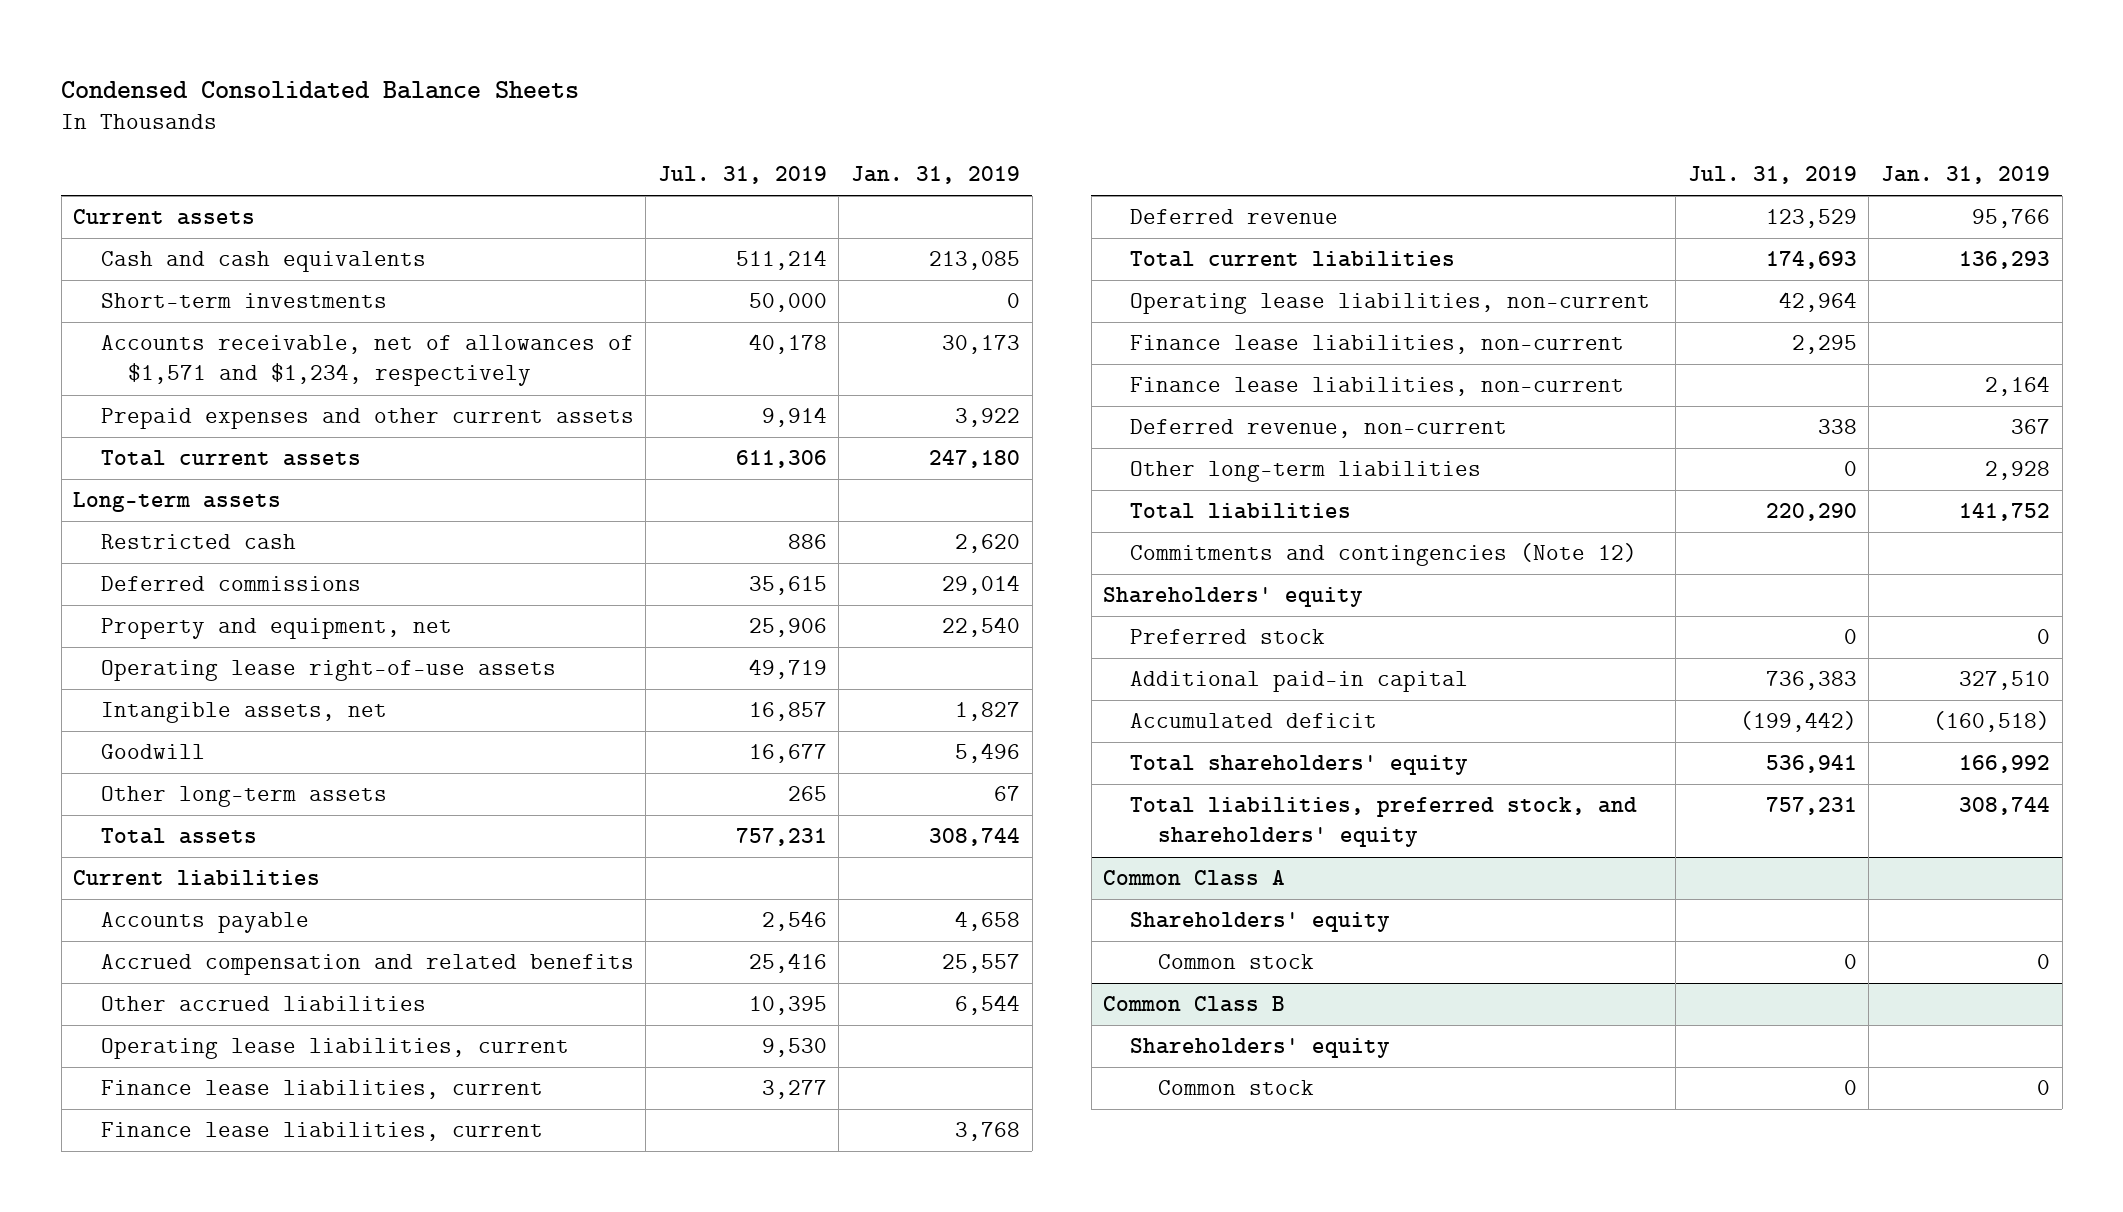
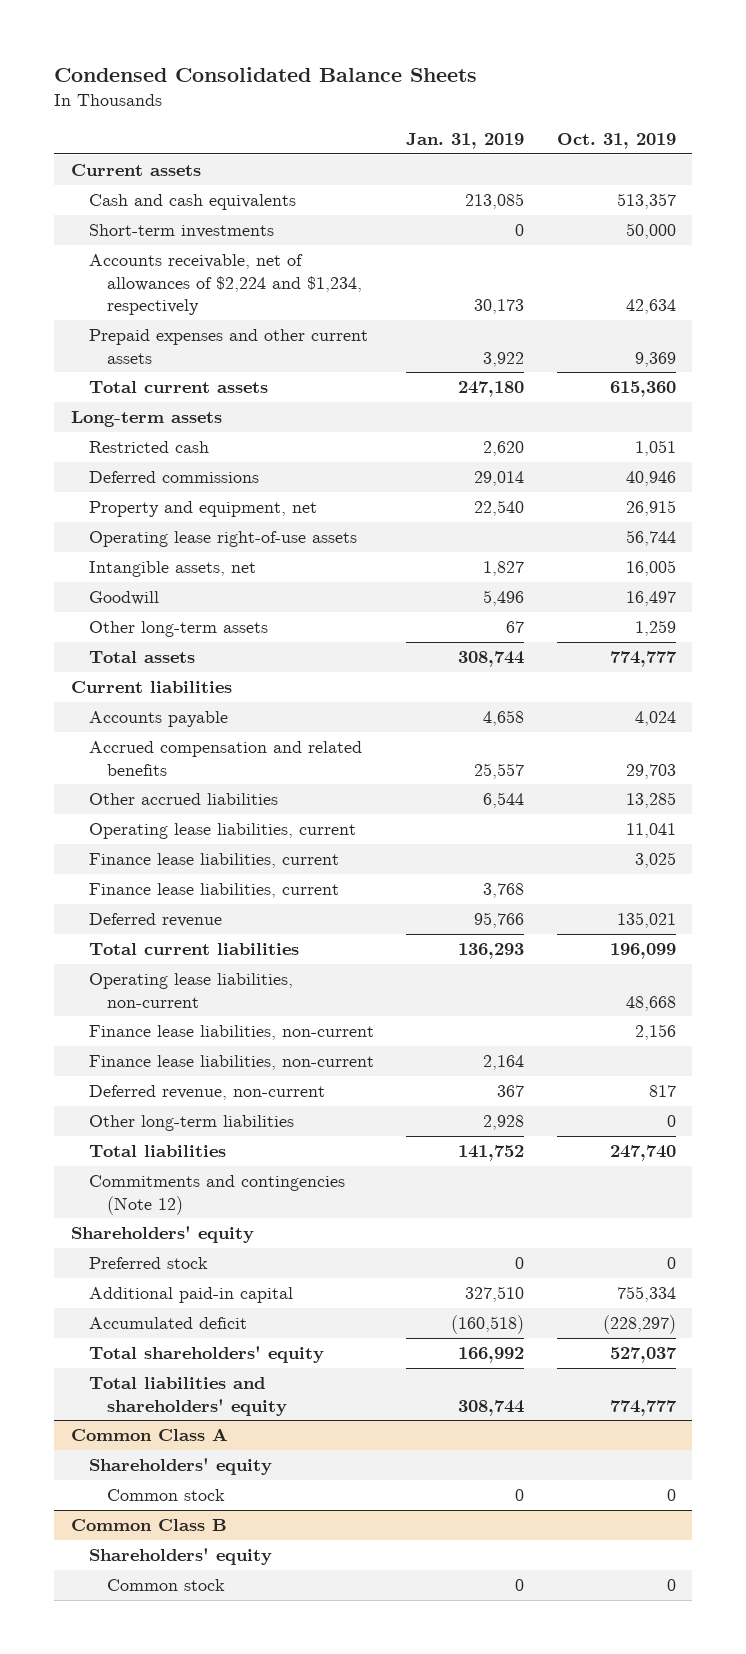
[657,166,827,185] Jul. 31, 2019 -> none
none -> [556,133,676,150] Oct. 31, 2019
[100,335,634,387] Accounts receivable, net of allowances of $1,571 and $1,234, respectively -> [89,253,363,316] Accounts receivable, net of allowances of $2,224 and $1,234, respectively
[1130,797,1638,848] Total liabilities, preferred stock, and shareholders' equity -> [89,1376,288,1416] Total liabilities and shareholders' equity

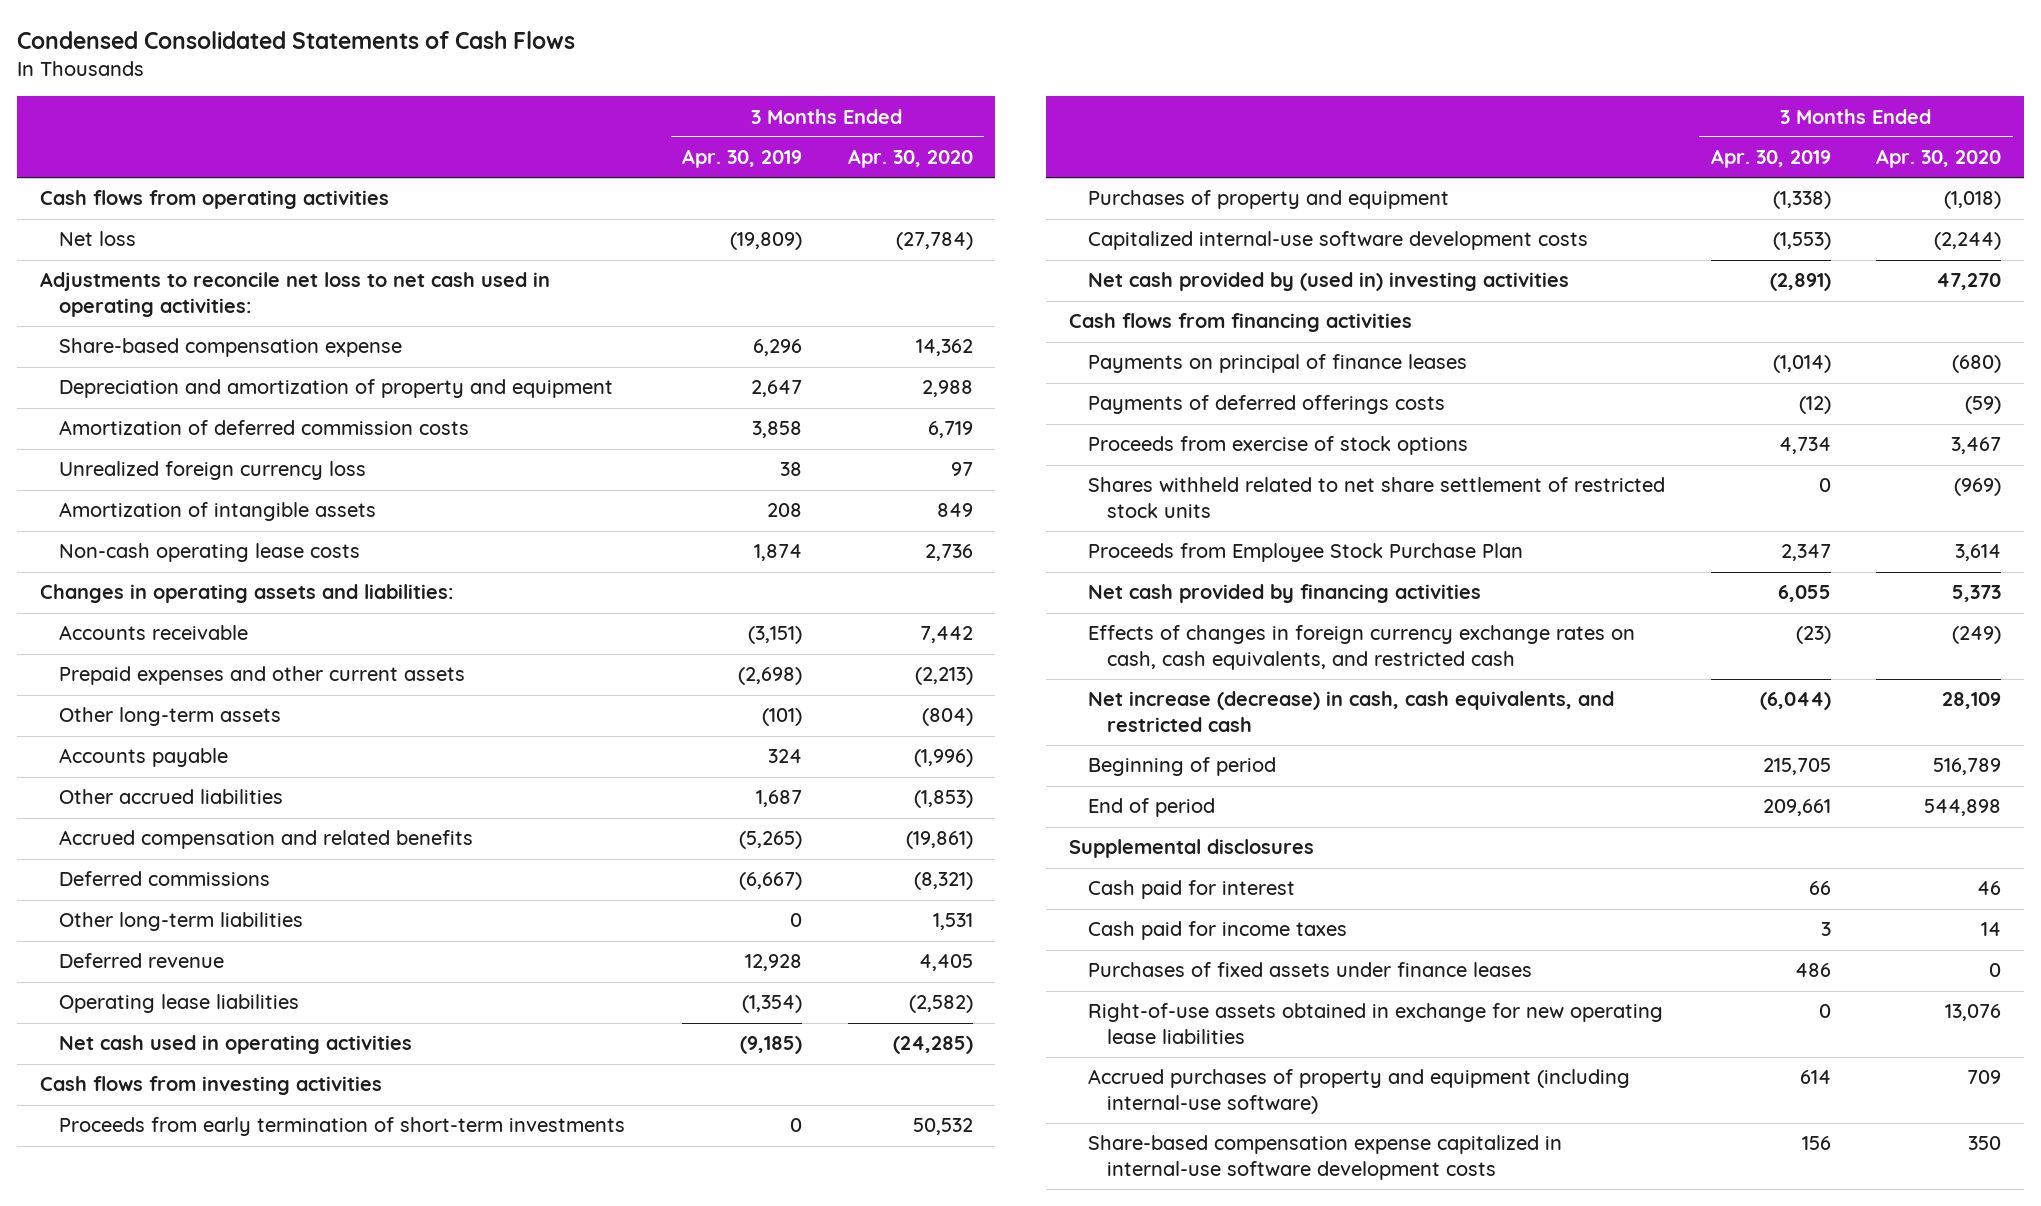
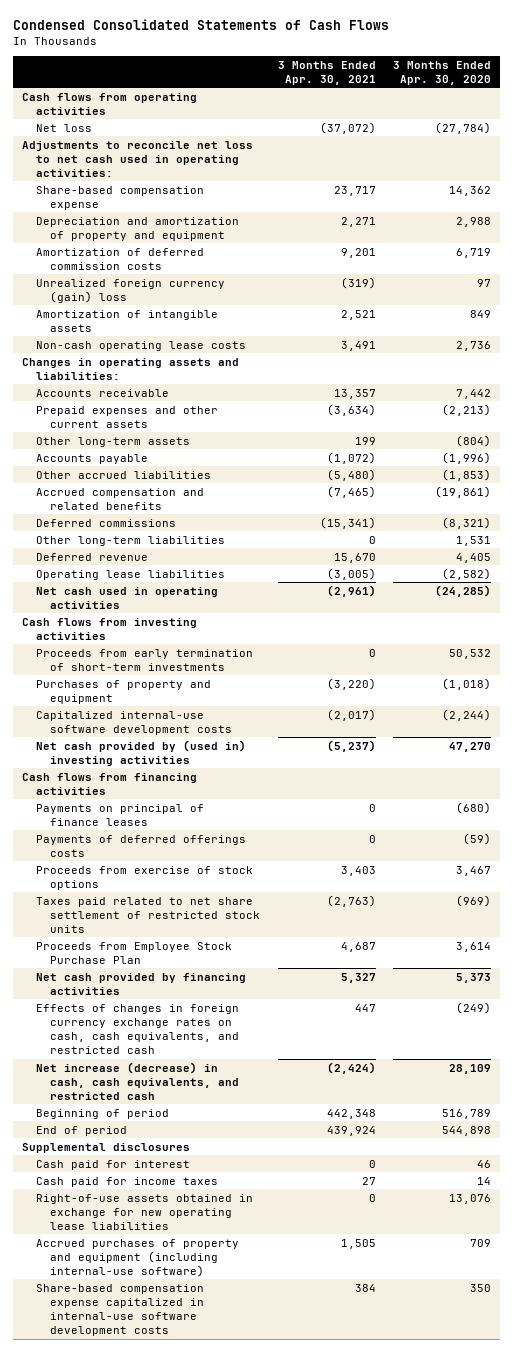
[682,149,803,169] Apr. 30, 2019 -> none
none -> [277,60,376,85] 3 Months Ended Apr. 30, 2021
[59,461,367,481] Unrealized foreign currency loss -> [35,278,225,303] Unrealized foreign currency (gain) loss
[1087,477,1665,518] Shares withheld related to net share settlement of restricted stock units -> [35,896,261,933] Taxes paid related to net share settlement of restricted stock units
[1087,962,1532,978] Purchases of fixed assets under finance leases -> none

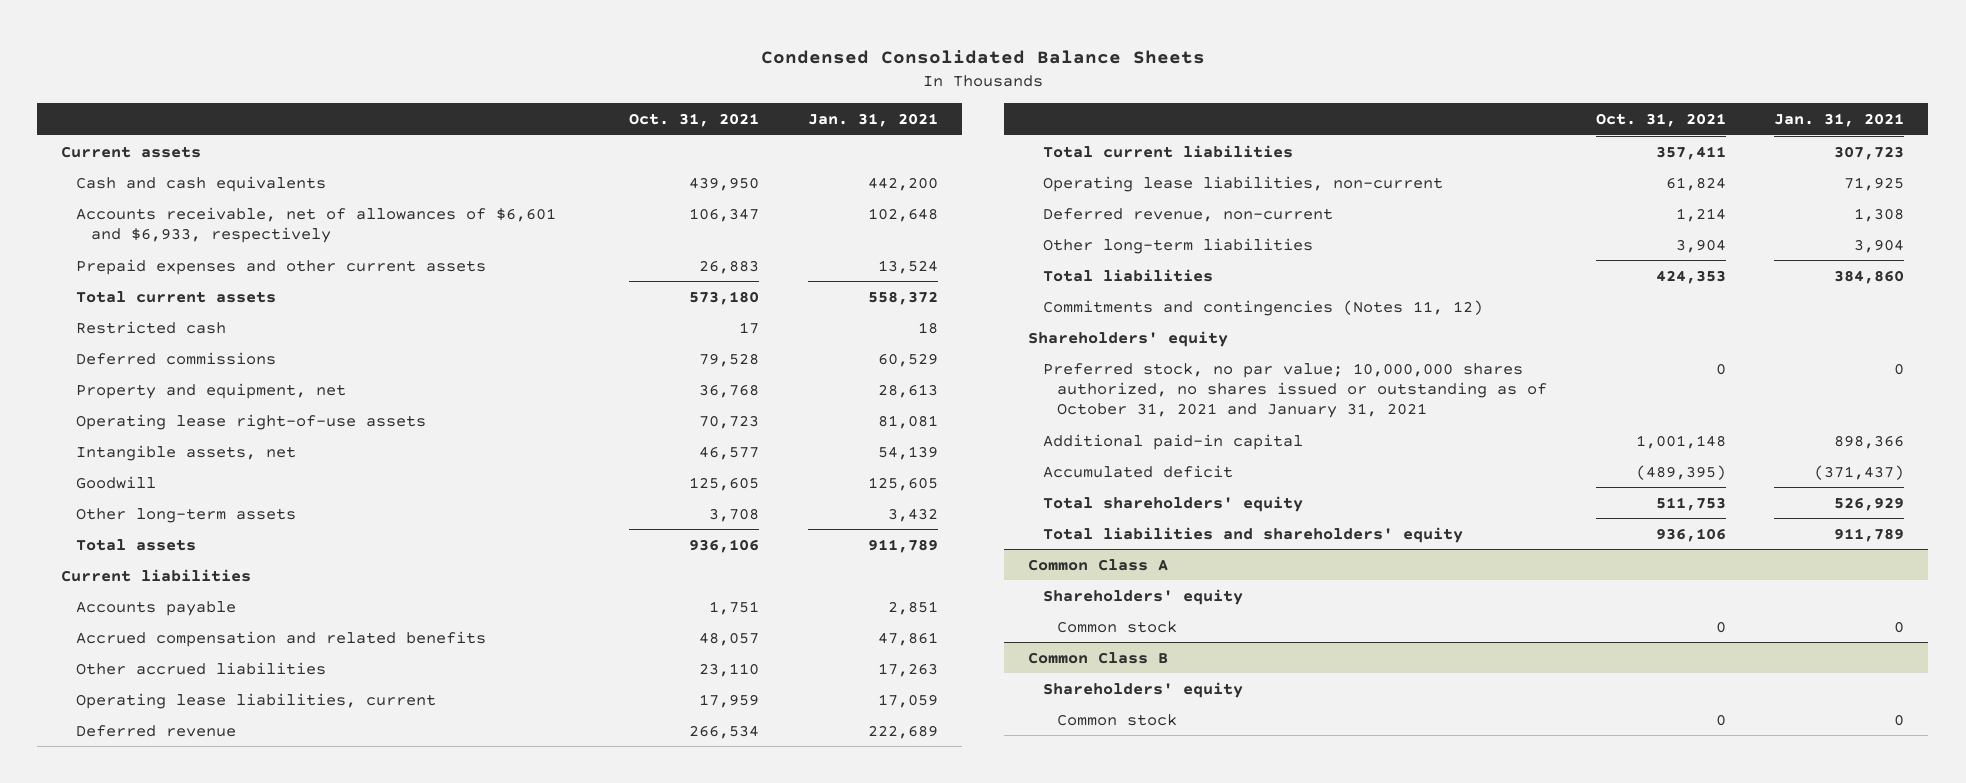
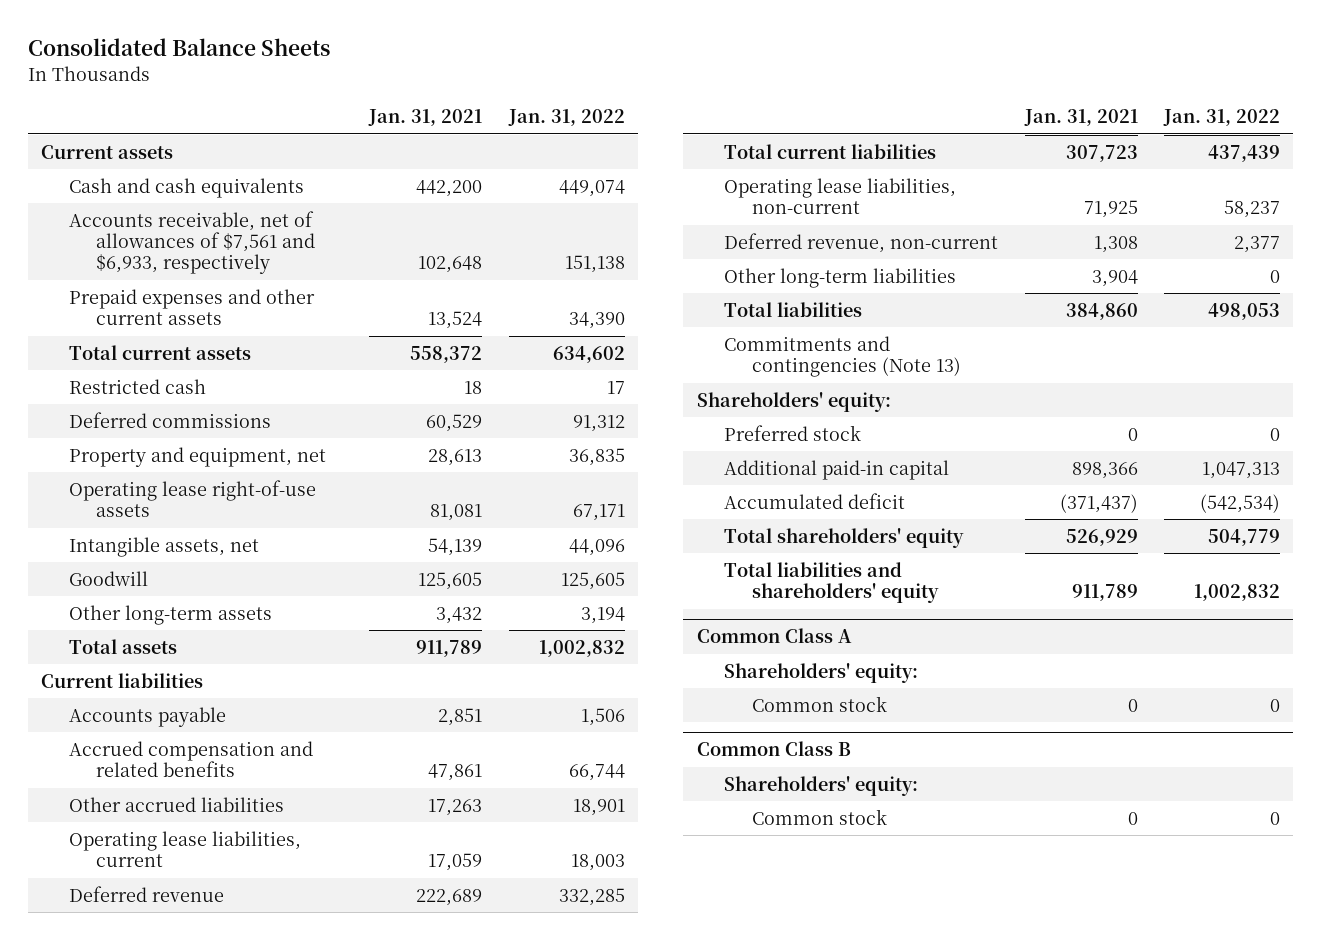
[760,50,1205,65] Condensed Consolidated Balance Sheets -> [28,38,331,57] Consolidated Balance Sheets
[629,112,760,127] Oct. 31, 2021 -> none
none -> [507,109,625,127] Jan. 31, 2022
[76,206,557,244] Accounts receivable, net of allowances of $6,601 and $6,933, respectively -> [68,210,316,275] Accounts receivable, net of allowances of $7,561 and $6,933, respectively
[1042,299,1483,316] Commitments and contingencies (Notes 11, 12) -> [724,335,961,377] Commitments and contingencies (Note 13)
[1028,330,1229,347] Shareholders' equity -> [696,391,891,412] Shareholders' equity:
[1042,362,1548,419] Preferred stock, no par value; 10,000,000 shares authorized, no shares issued or outstanding as of October 31, 2021 and January 31, 2021 -> [724,424,862,441] Preferred stock
[1042,588,1243,605] Shareholders' equity -> [724,662,919,683] Shareholders' equity:
[1042,681,1243,698] Shareholders' equity -> [724,775,919,796] Shareholders' equity:

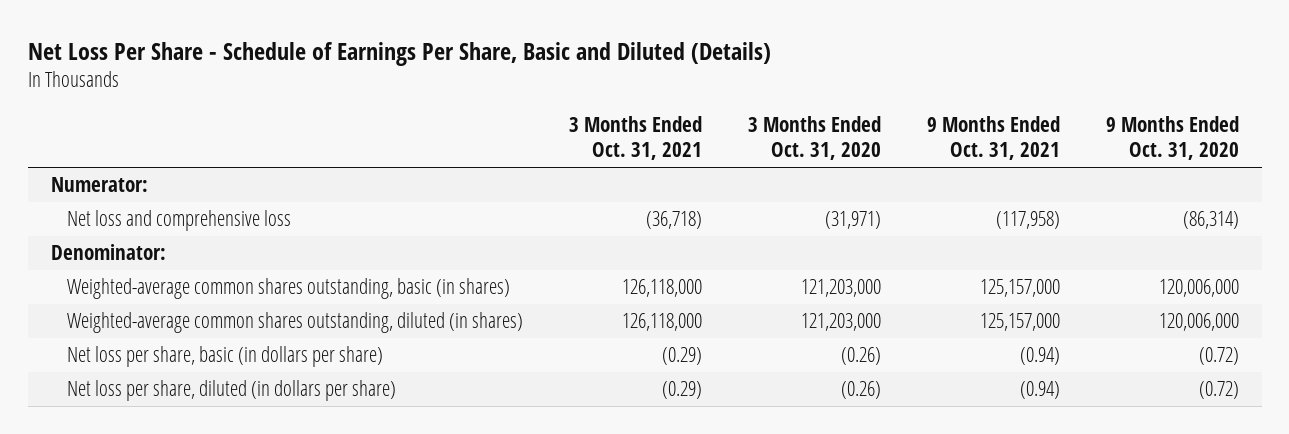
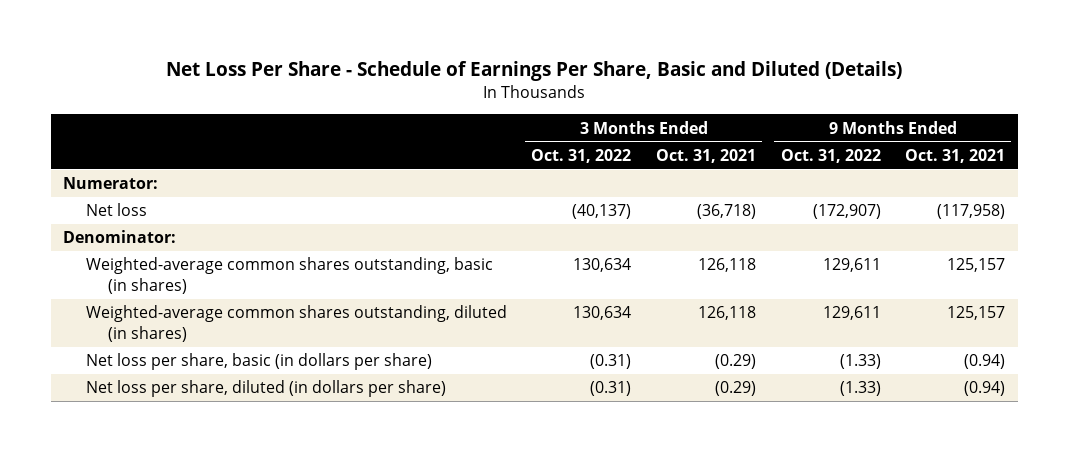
[747,116,881,161] 3 Months Ended Oct. 31, 2020 -> none
[1105,116,1239,161] 9 Months Ended Oct. 31, 2020 -> none
none -> [531,148,632,163] Oct. 31, 2022
none -> [780,148,881,163] Oct. 31, 2022
[66,210,291,232] Net loss and comprehensive loss -> [85,203,147,217] Net loss
[621,279,702,298] 126,118,000 -> [697,258,756,273] 126,118
[979,279,1060,298] 125,157,000 -> [947,258,1006,273] 125,157
[621,313,702,332] 126,118,000 -> [697,306,756,321] 126,118
[979,313,1060,332] 125,157,000 -> [947,306,1006,321] 125,157

